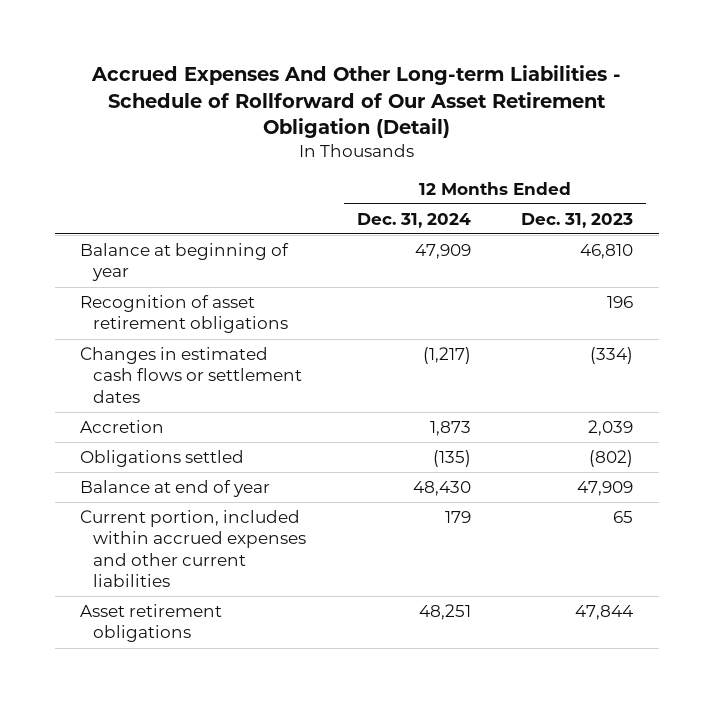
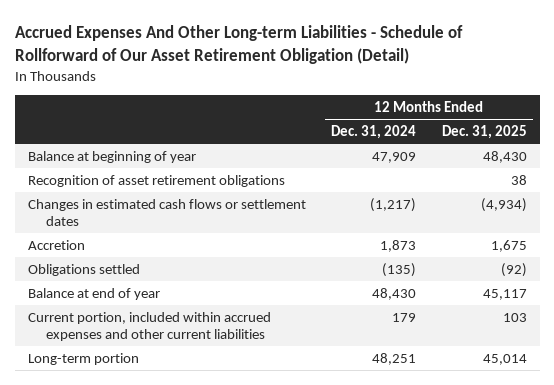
[521,212,634,228] Dec. 31, 2023 -> none
none -> [441,125,527,140] Dec. 31, 2025
[80,603,223,643] Asset retirement obligations -> [27,352,139,365] Long-term portion

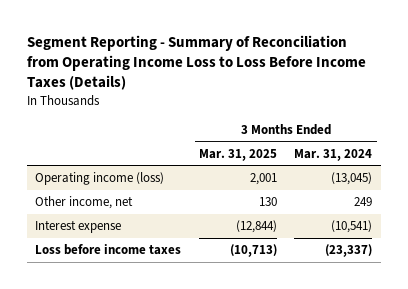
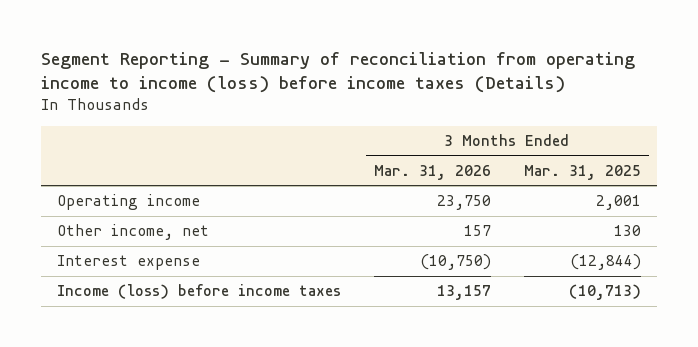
[26,34,366,91] Segment Reporting - Summary of Reconciliation from Operating Income Loss to Loss Before Income Taxes (Details) -> [40,51,635,94] Segment Reporting - Summary of reconciliation from operating income to income (loss) before income taxes (Details)
[294,148,373,161] Mar. 31, 2024 -> none
none -> [373,164,491,180] Mar. 31, 2026
[35,172,165,186] Operating income (loss) -> [57,194,201,211] Operating income
[35,244,182,256] Loss before income taxes -> [57,284,342,300] Income (loss) before income taxes

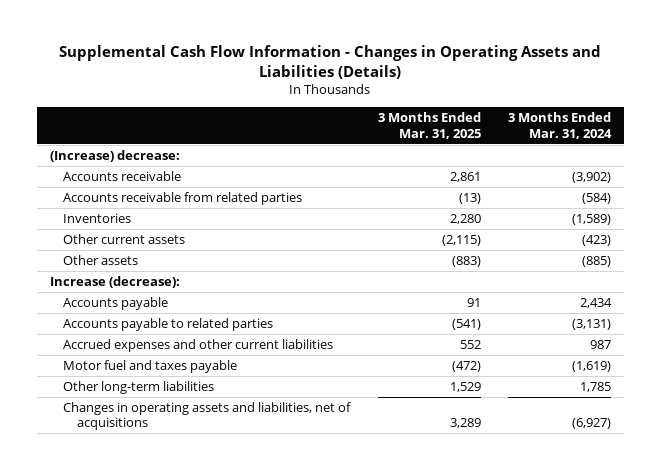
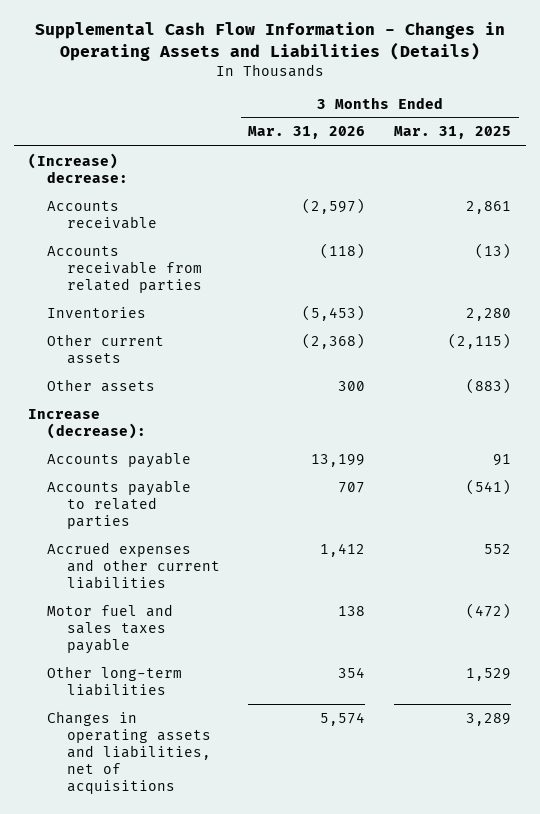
[507,112,612,139] 3 Months Ended Mar. 31, 2024 -> none
none -> [248,126,366,140] Mar. 31, 2026
[63,360,238,374] Motor fuel and taxes payable -> [47,603,174,655] Motor fuel and sales taxes payable

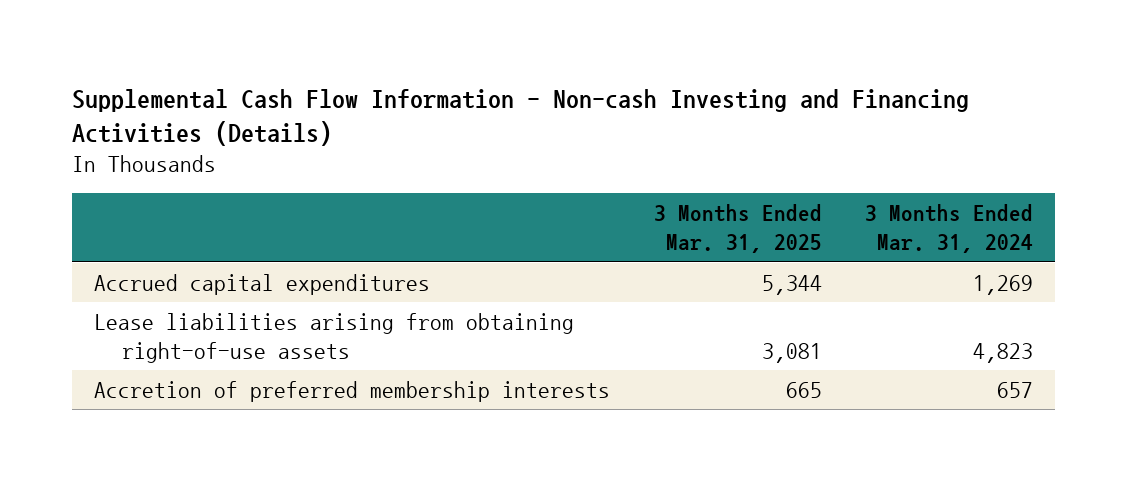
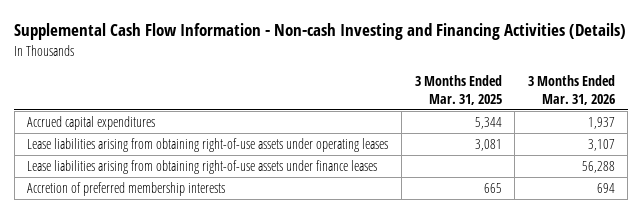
[865,204,1034,254] 3 Months Ended Mar. 31, 2024 -> none
none -> [527,74,615,105] 3 Months Ended Mar. 31, 2026
[93,312,574,363] Lease liabilities arising from obtaining right-of-use assets -> [27,138,389,153] Lease liabilities arising from obtaining right-of-use assets under operating leases
none -> [27,160,378,175] Lease liabilities arising from obtaining right-of-use assets under finance leases

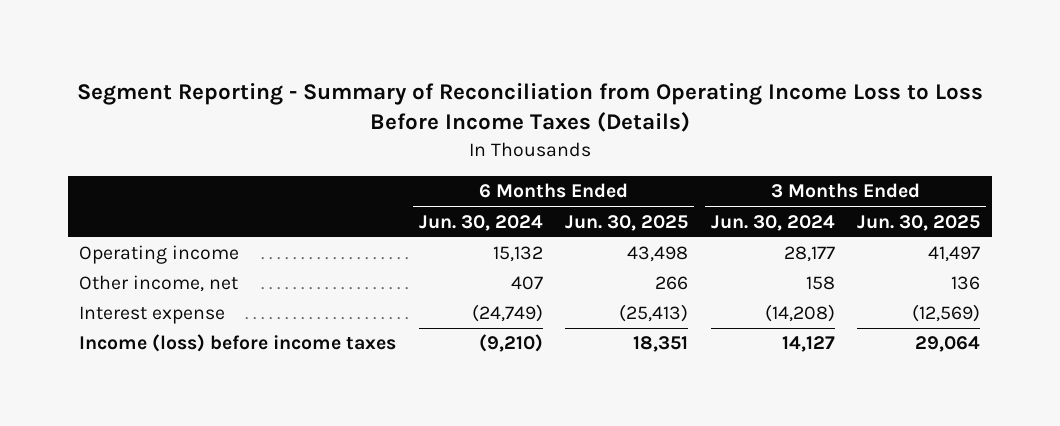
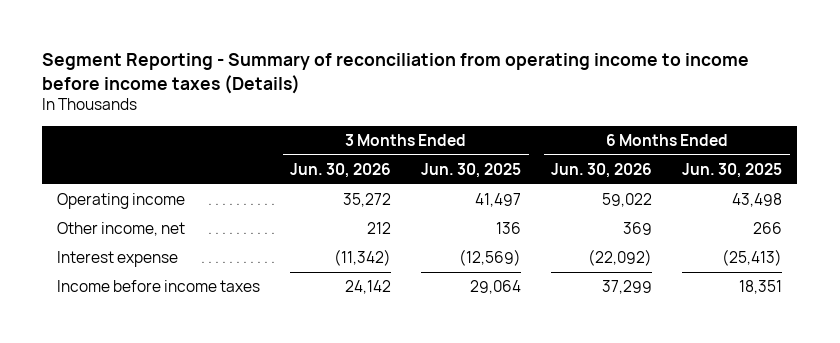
[76,82,983,133] Segment Reporting - Summary of Reconciliation from Operating Income Loss to Loss Before Income Taxes (Details) -> [42,52,750,94] Segment Reporting - Summary of reconciliation from operating income to income before income taxes (Details)
[418,214,543,231] Jun. 30, 2024 -> none
[710,214,835,231] Jun. 30, 2024 -> none
none -> [290,162,392,178] Jun. 30, 2026
none -> [551,162,653,178] Jun. 30, 2026
[79,334,397,353] Income (loss) before income taxes -> [57,280,261,293] Income before income taxes

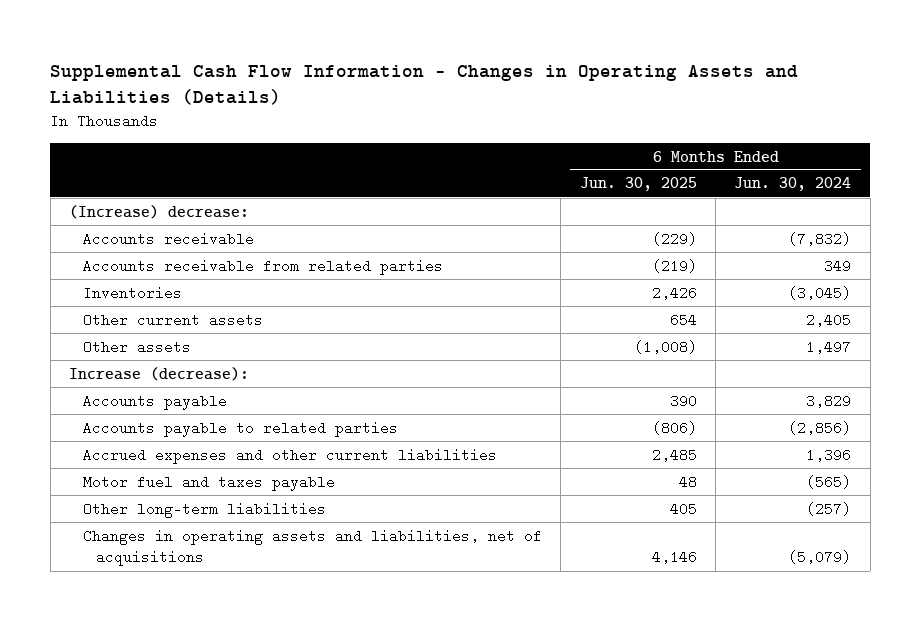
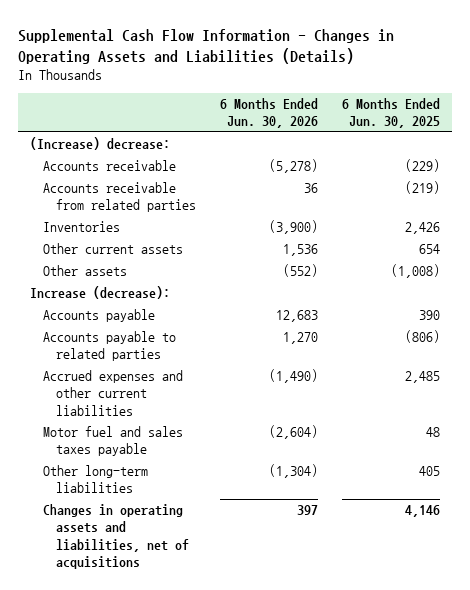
[734,177,852,192] Jun. 30, 2024 -> none
none -> [220,98,319,129] 6 Months Ended Jun. 30, 2026
[82,474,335,491] Motor fuel and taxes payable -> [43,426,184,457] Motor fuel and sales taxes payable

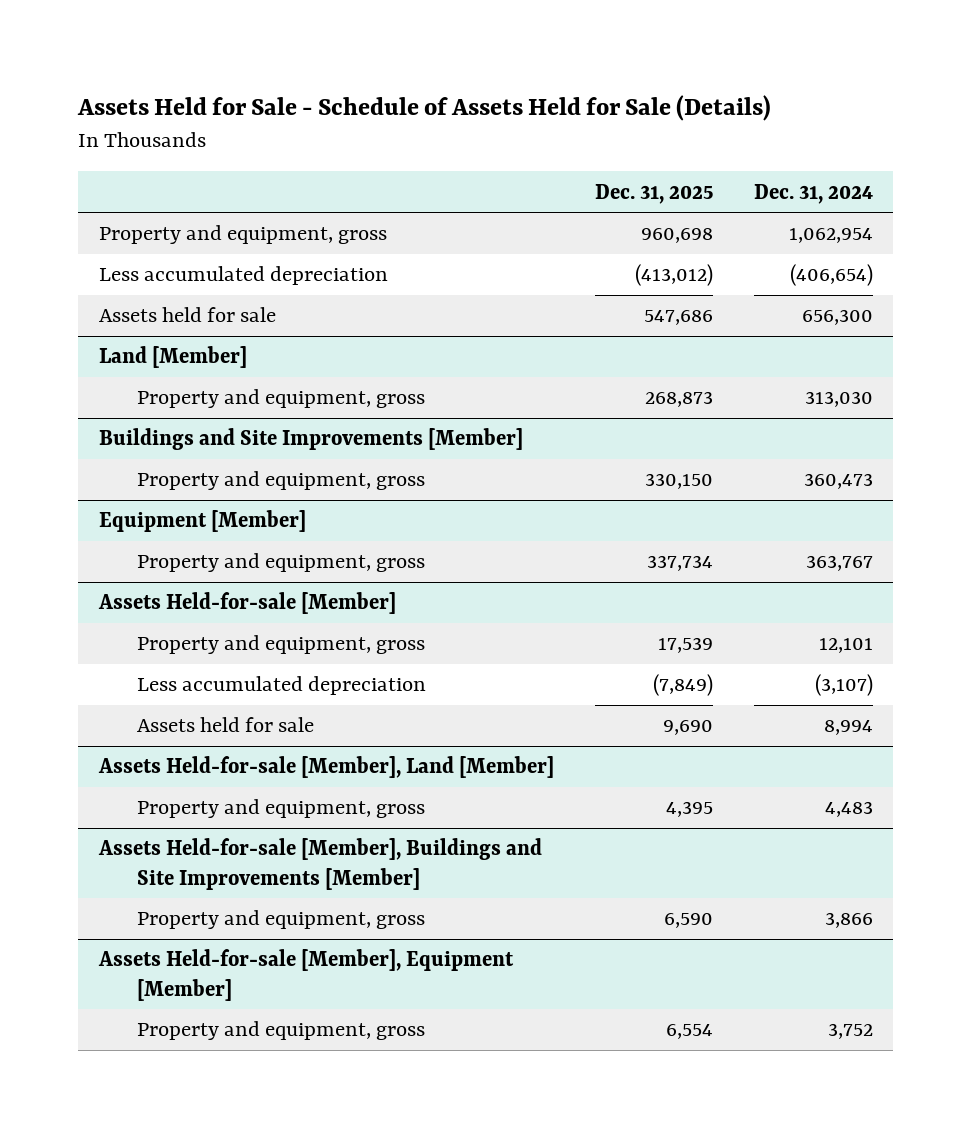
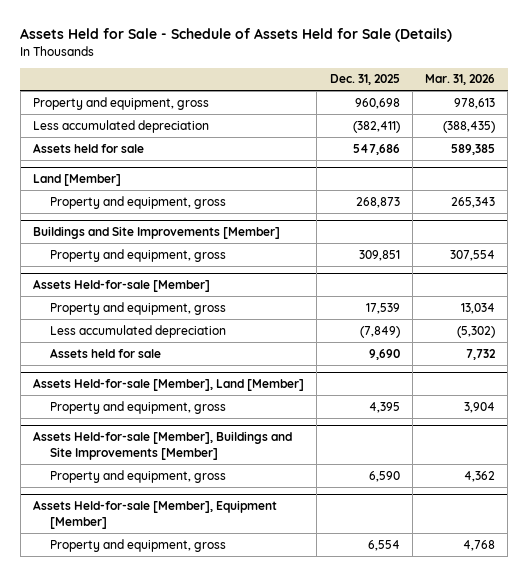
[753,183,873,204] Dec. 31, 2024 -> none
none -> [425,74,496,86] Mar. 31, 2026
[634,264,713,287] (413,012) -> [352,120,400,133] (382,411)
[98,510,306,533] Equipment [Member] -> none
[136,553,425,573] Property and equipment, gross -> none
[644,473,713,490] 330,150 -> [358,249,400,261] 309,851

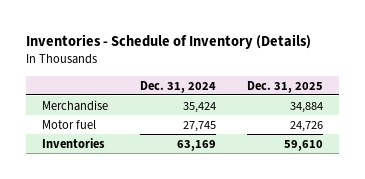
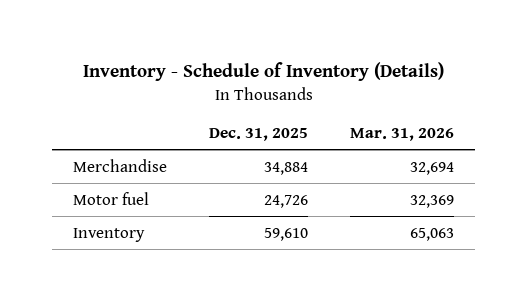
[26,34,312,50] Inventories - Schedule of Inventory (Details) -> [82,62,444,82] Inventory - Schedule of Inventory (Details)
[139,80,216,93] Dec. 31, 2024 -> none
none -> [350,127,455,141] Mar. 31, 2026
[42,137,106,148] Inventories -> [72,227,145,242] Inventory

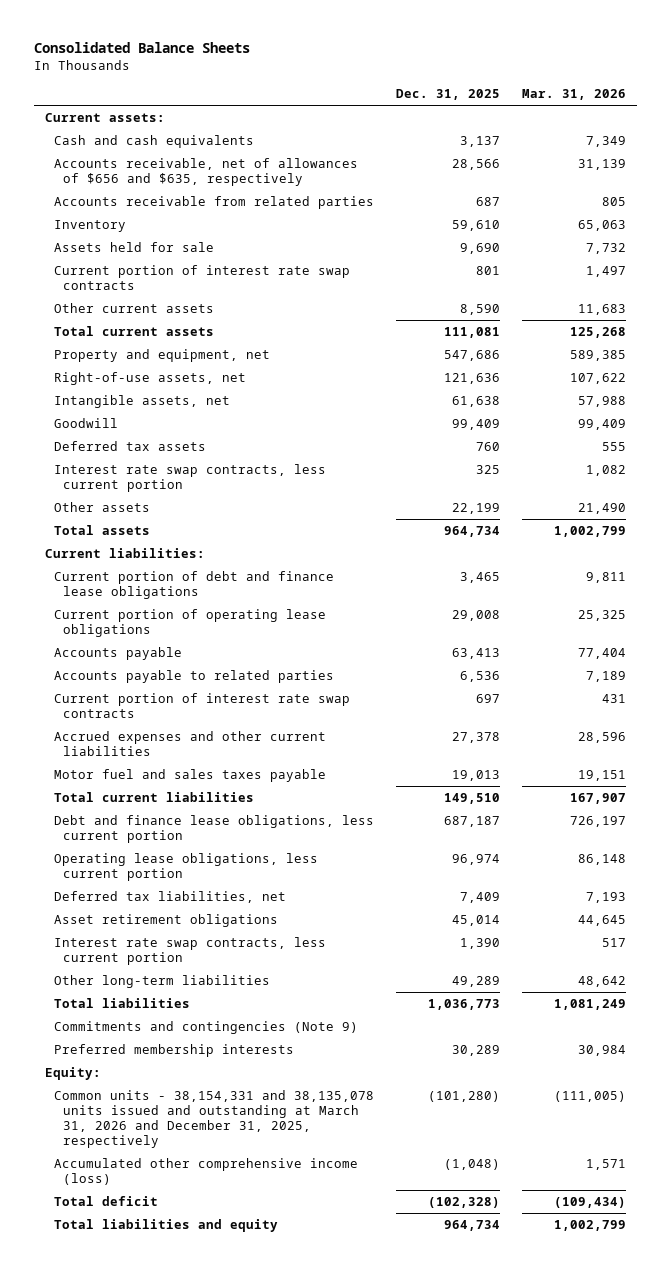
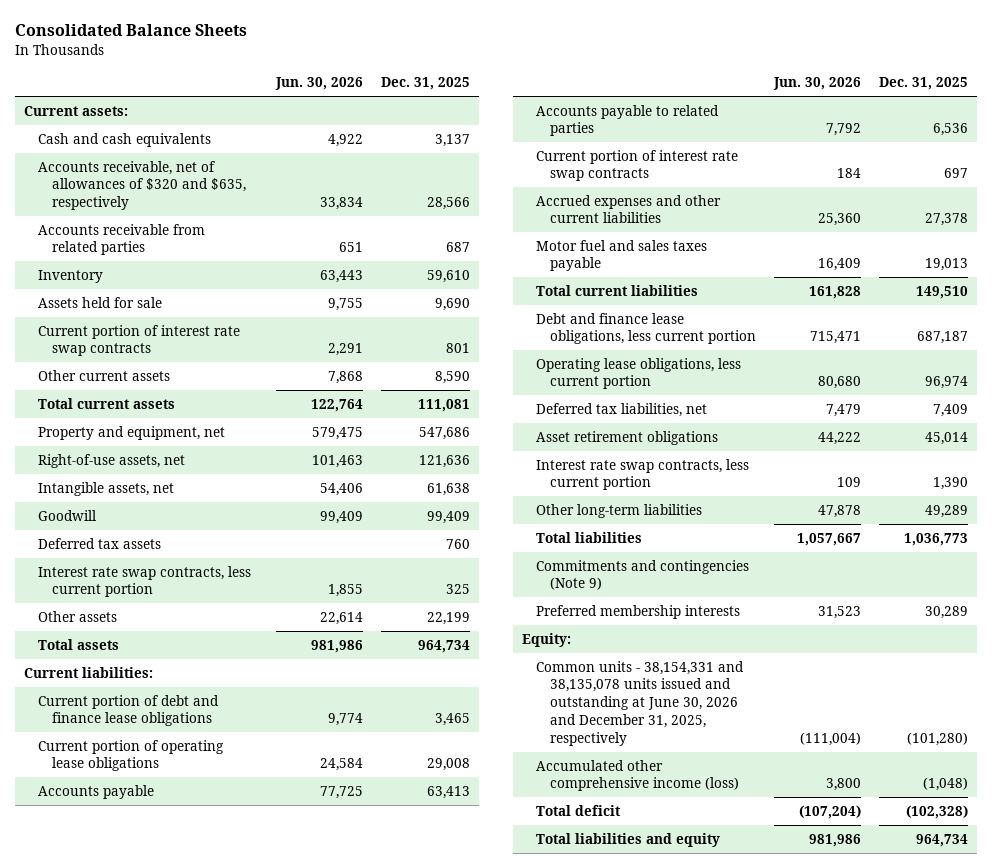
[521,89,626,101] Mar. 31, 2026 -> none
none -> [275,77,364,91] Jun. 30, 2026
[54,157,359,186] Accounts receivable, net of allowances of $656 and $635, respectively -> [37,160,247,211] Accounts receivable, net of allowances of $320 and $635, respectively
[54,1089,375,1148] Common units - 38,154,331 and 38,135,078 units issued and outstanding at March 31, 2026 and December 31, 2025, respectively -> [536,660,745,746] Common units - 38,154,331 and 38,135,078 units issued and outstanding at June 30, 2026 and December 31, 2025, respectively

